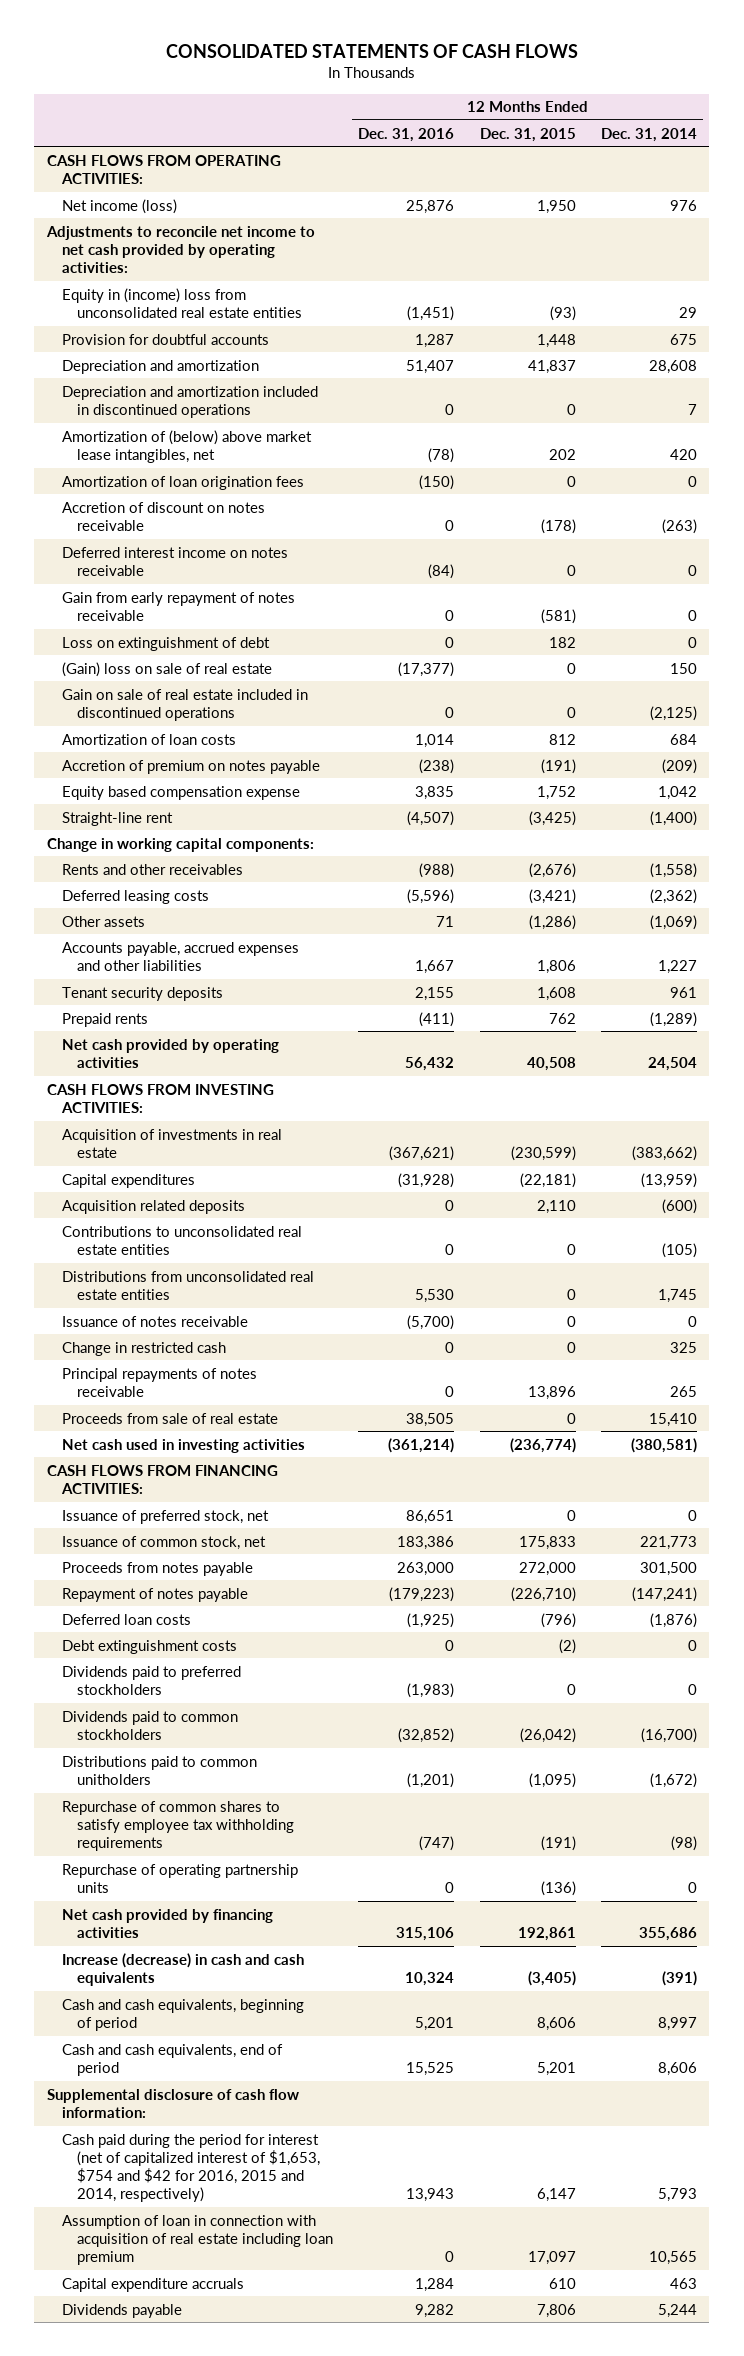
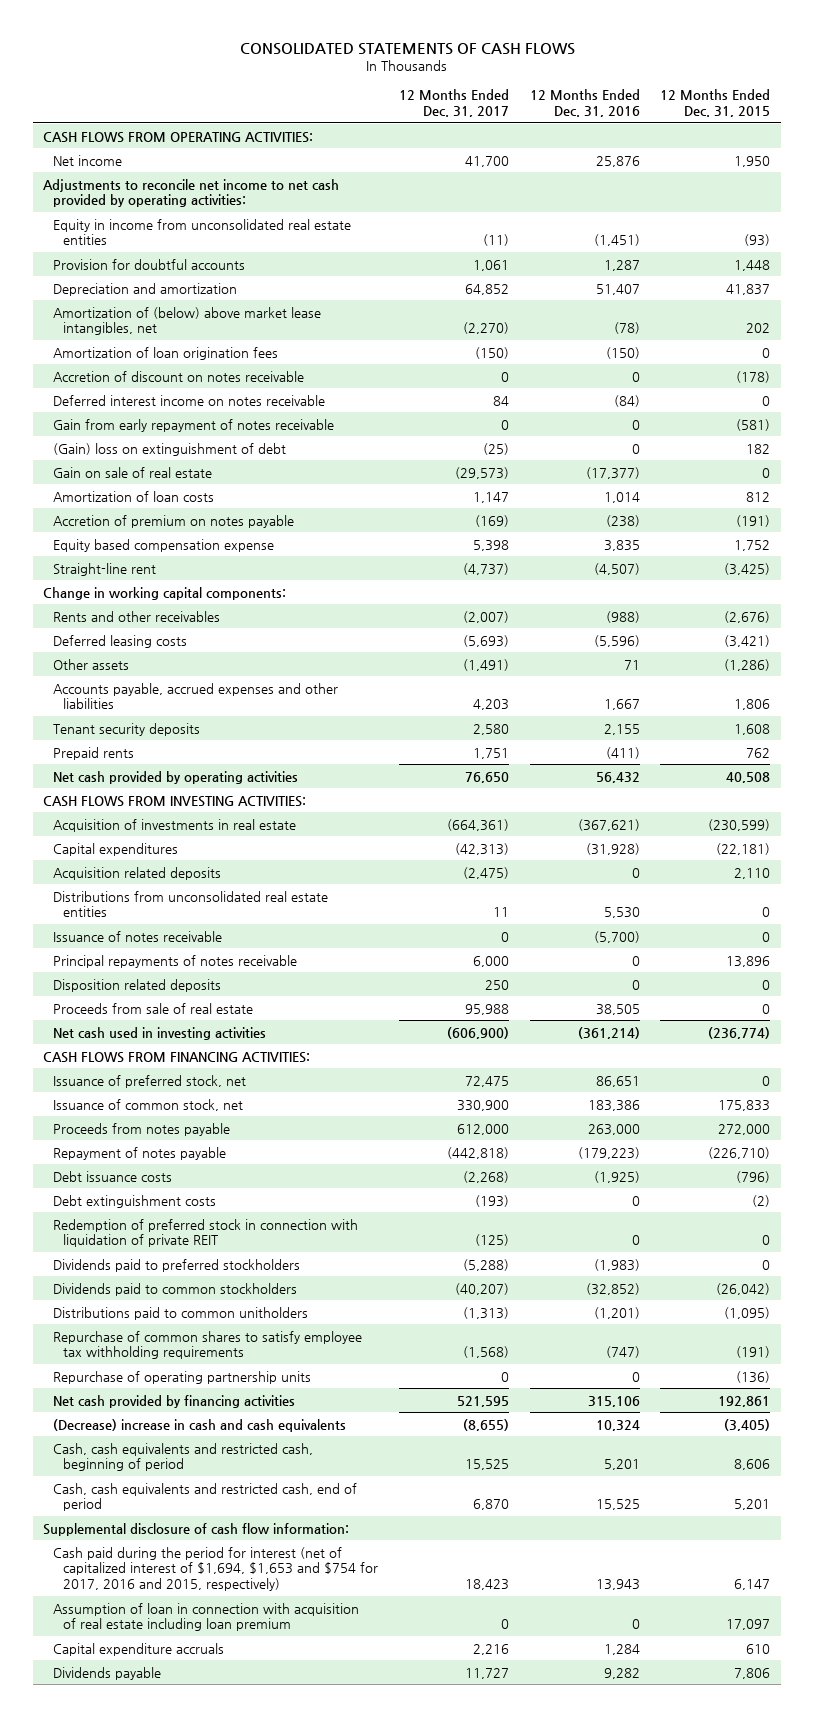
[600,127,697,142] Dec. 31, 2014 -> none
none -> [398,89,509,118] 12 Months Ended Dec. 31, 2017
[61,198,177,214] Net income (loss) -> [53,154,123,166] Net income
[61,287,303,318] Equity in (income) loss from unconsolidated real estate entities -> [53,218,352,246] Equity in income from unconsolidated real estate entities
[61,385,318,418] Depreciation and amortization included in discontinued operations -> none
[61,688,308,721] Gain on sale of real estate included in discontinued operations -> none
[61,636,270,651] Loss on extinguishment of debt -> [53,442,287,456] (Gain) loss on extinguishment of debt
[61,661,272,677] (Gain) loss on sale of real estate -> [53,466,213,478] Gain on sale of real estate
[61,1225,302,1255] Contributions to unconsolidated real estate entities -> none
[61,1341,226,1356] Change in restricted cash -> none
none -> [53,978,222,992] Disposition related deposits
[61,1613,191,1625] Deferred loan costs -> [53,1170,173,1182] Debt issuance costs
none -> [53,1218,359,1248] Redemption of preferred stock in connection with liquidation of private REIT
[61,1952,304,1986] Increase (decrease) in cash and cash equivalents -> [53,1418,347,1432] (Decrease) increase in cash and cash equivalents
[61,1998,304,2031] Cash and cash equivalents, beginning of period -> [53,1442,314,1472] Cash, cash equivalents and restricted cash, beginning of period
[61,2043,283,2076] Cash and cash equivalents, end of period -> [53,1482,358,1512] Cash, cash equivalents and restricted cash, end of period
[61,2133,321,2203] Cash paid during the period for interest (net of capitalized interest of $1,653, $754 and $42 for 2016, 2015 and 2014, respectively) -> [53,1546,379,1592] Cash paid during the period for interest (net of capitalized interest of $1,694, $1,653 and $754 for 2017, 2016 and 2015, respectively)

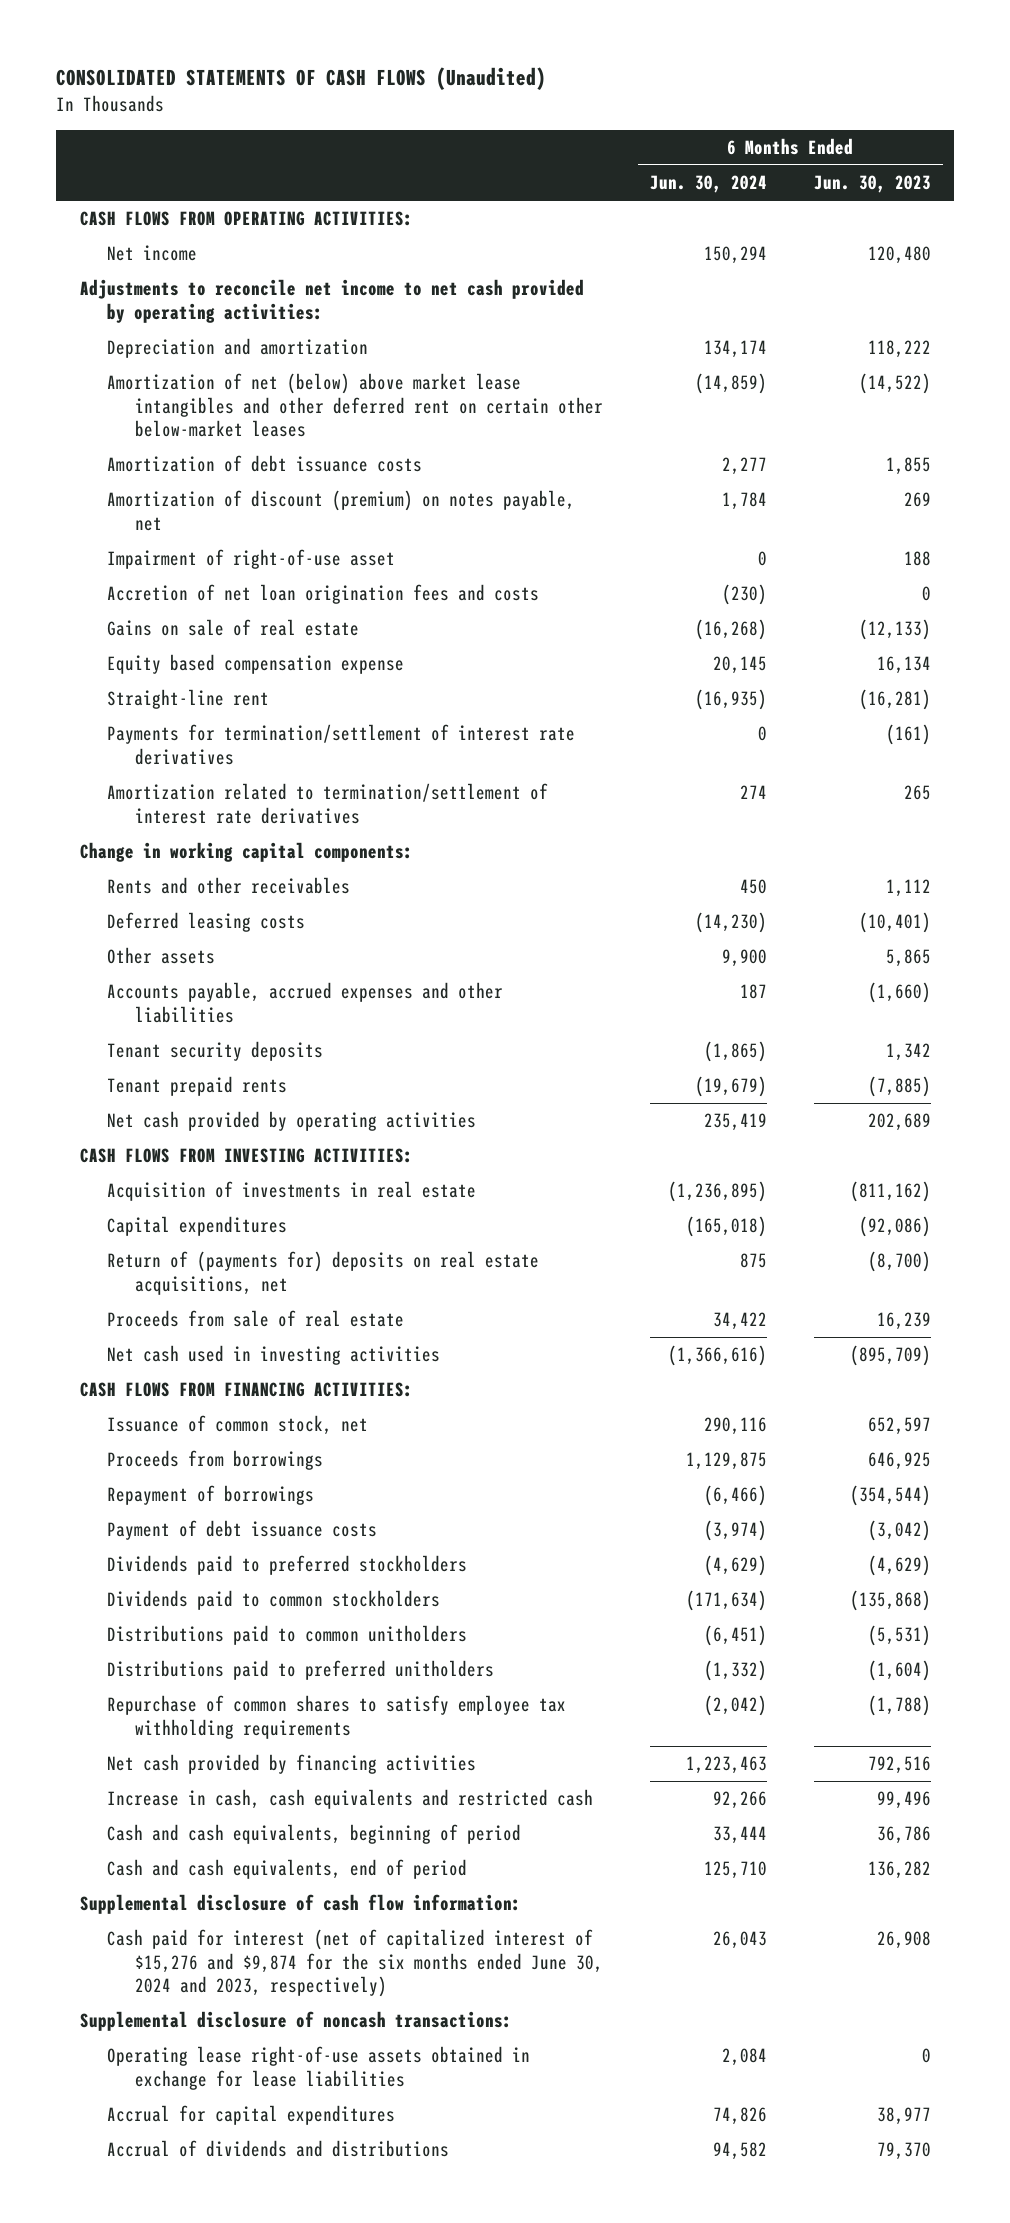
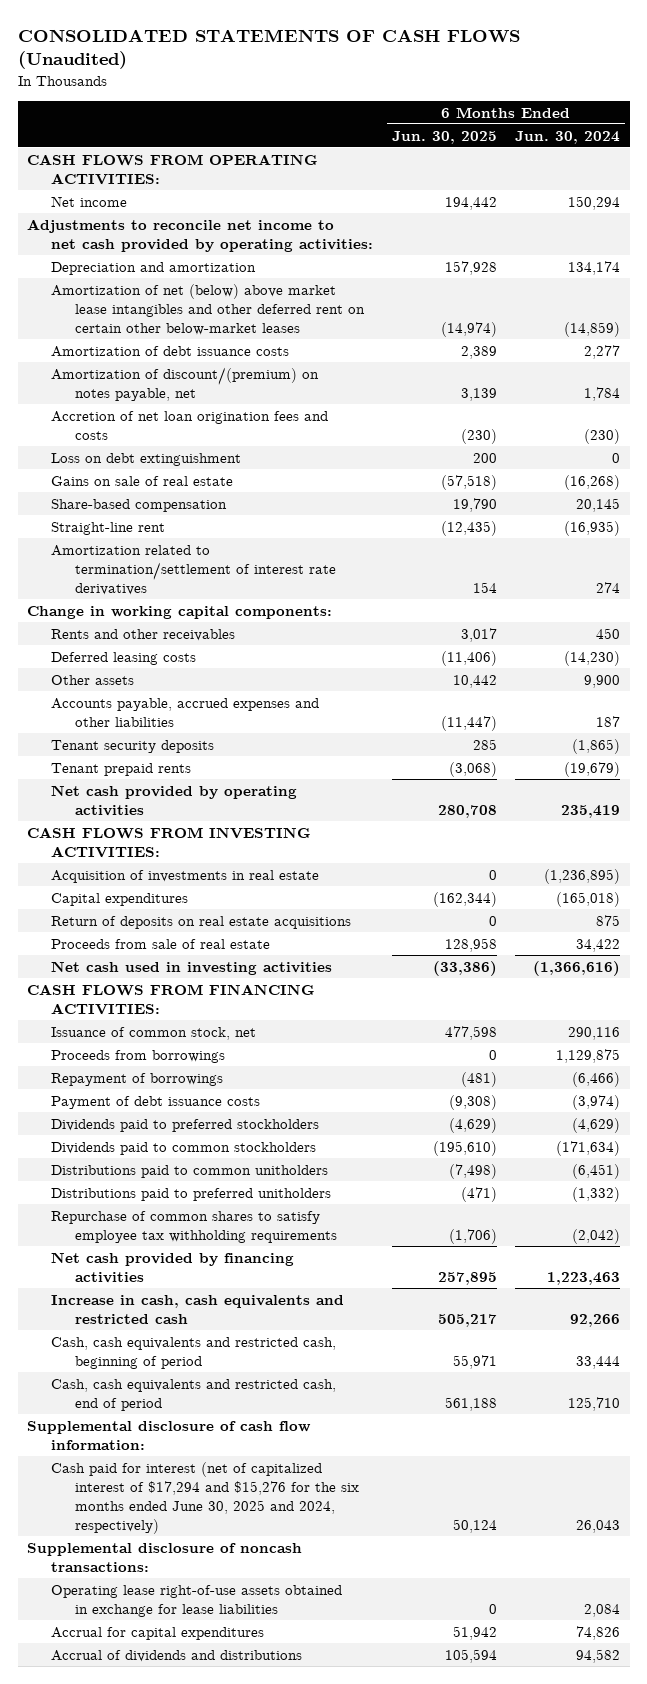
[813,175,931,194] Jun. 30, 2023 -> none
none -> [391,130,497,144] Jun. 30, 2025
[107,549,396,570] Impairment of right-of-use asset -> none
[107,490,576,531] Amortization of discount (premium) on notes payable, net -> [50,366,319,401] Amortization of discount/(premium) on notes payable, net
none -> [50,452,241,466] Loss on debt extinguishment
[107,654,405,675] Equity based compensation expense -> [50,498,227,512] Share-based compensation
[107,724,576,765] Payments for termination/settlement of interest rate derivatives -> none
[107,1251,540,1295] Return of (payments for) deposits on real estate acquisitions, net -> [50,915,351,929] Return of deposits on real estate acquisitions
[107,1824,522,1845] Cash and cash equivalents, beginning of period -> [50,1336,336,1369] Cash, cash equivalents and restricted cash, beginning of period
[107,1859,468,1880] Cash and cash equivalents, end of period -> [50,1378,336,1411] Cash, cash equivalents and restricted cash, end of period
[107,1929,604,1997] Cash paid for interest (net of capitalized interest of $15,276 and $9,874 for the six months ended June 30, 2024 and 2023, respectively) -> [50,1461,359,1534] Cash paid for interest (net of capitalized interest of $17,294 and $15,276 for the six months ended June 30, 2025 and 2024, respectively)

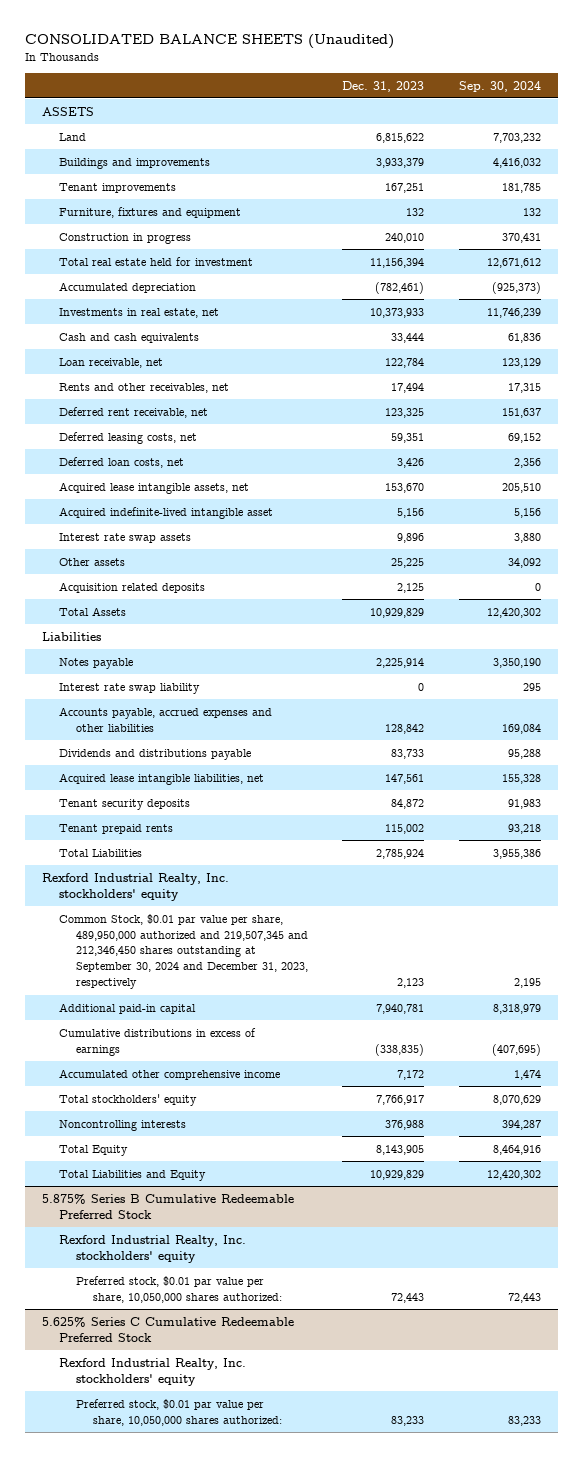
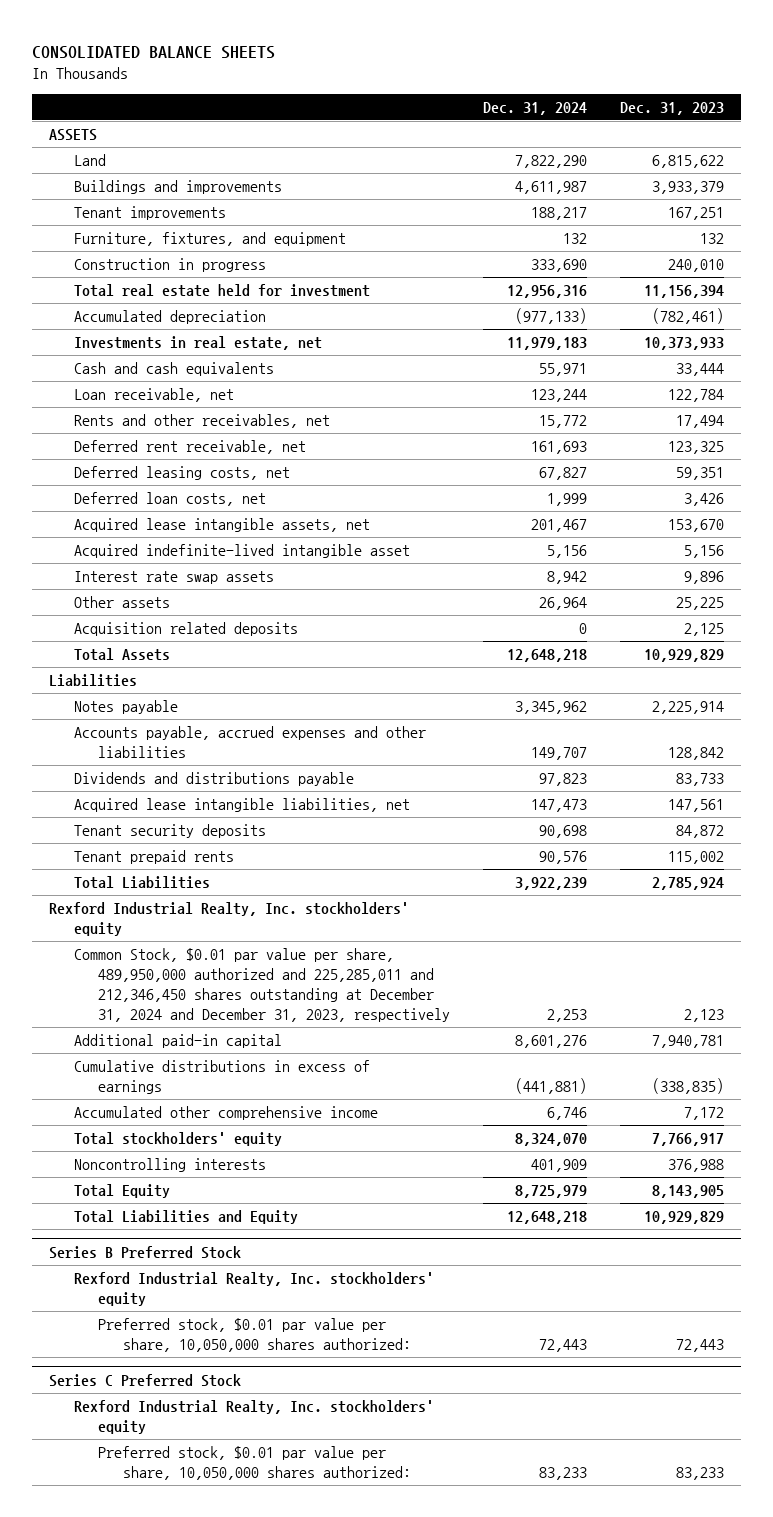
[25,34,395,50] CONSOLIDATED BALANCE SHEETS (Unaudited) -> [32,45,276,59] CONSOLIDATED BALANCE SHEETS
[458,80,541,92] Sep. 30, 2024 -> none
none -> [483,101,588,115] Dec. 31, 2024
[59,206,242,218] Furniture, fixtures and equipment -> [73,232,346,247] Furniture, fixtures, and equipment
[59,682,201,694] Interest rate swap liability -> none
[59,913,309,990] Common Stock, $0.01 par value per share, 489,950,000 authorized and 219,507,345 and 212,346,450 shares outstanding at September 30, 2024 and December 31, 2023, respectively -> [73,948,451,1022] Common Stock, $0.01 par value per share, 489,950,000 authorized and 225,285,011 and 212,346,450 shares outstanding at December 31, 2024 and December 31, 2023, respectively
[42,1193,295,1219] 5.875% Series B Cumulative Redeemable Preferred Stock -> [48,1246,241,1260] Series B Preferred Stock
[42,1316,295,1342] 5.625% Series C Cumulative Redeemable Preferred Stock -> [48,1374,241,1388] Series C Preferred Stock

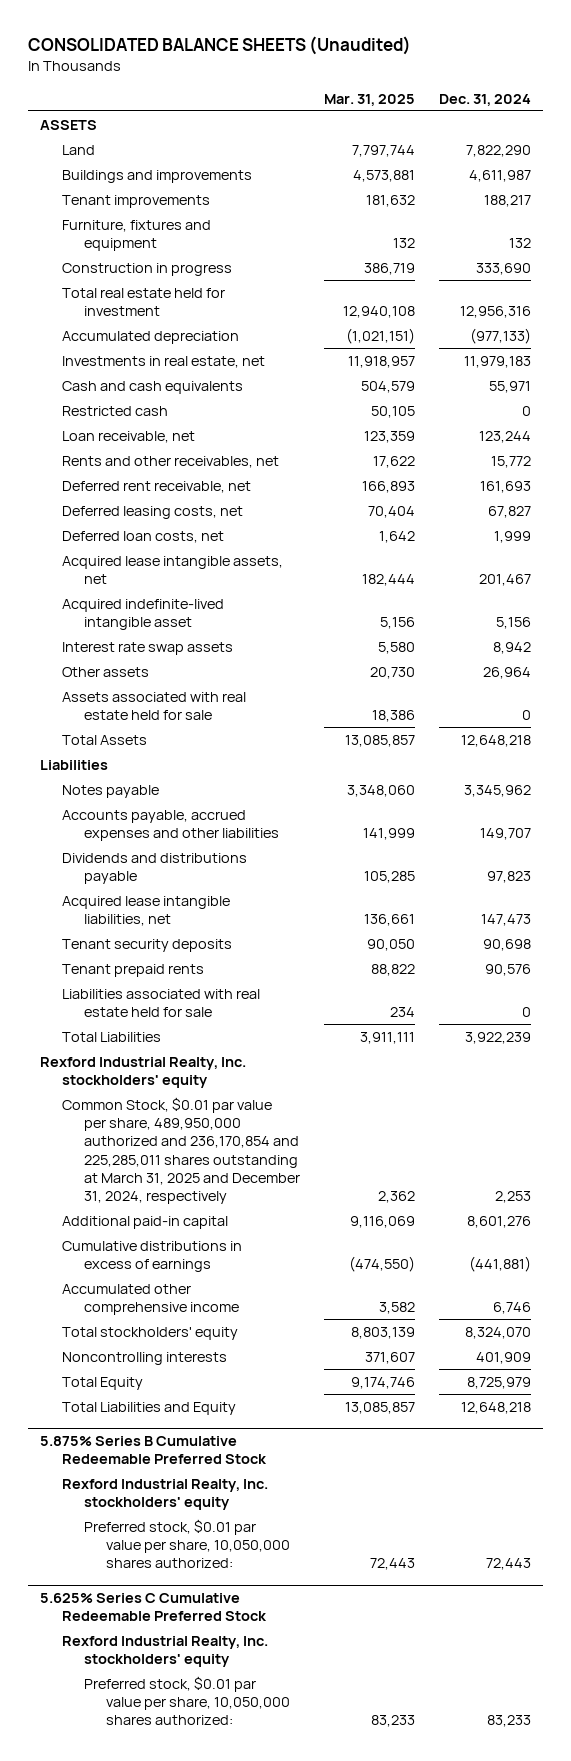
[32,45,276,59] CONSOLIDATED BALANCE SHEETS -> [28,36,412,56] CONSOLIDATED BALANCE SHEETS (Unaudited)
[620,101,725,115] Dec. 31, 2023 -> none
none -> [323,93,415,106] Mar. 31, 2025
[73,232,346,247] Furniture, fixtures, and equipment -> [62,219,212,252] Furniture, fixtures and equipment
none -> [62,405,169,416] Restricted cash
[73,622,298,637] Acquisition related deposits -> none
none -> [62,691,247,721] Assets associated with real estate held for sale
none -> [62,988,261,1018] Liabilities associated with real estate held for sale
[73,948,451,1022] Common Stock, $0.01 par value per share, 489,950,000 authorized and 225,285,011 and 212,346,450 shares outstanding at December 31, 2024 and December 31, 2023, respectively -> [62,1096,300,1205] Common Stock, $0.01 par value per share, 489,950,000 authorized and 236,170,854 and 225,285,011 shares outstanding at March 31, 2025 and December 31, 2024, respectively
[48,1246,241,1260] Series B Preferred Stock -> [40,1436,268,1465] 5.875% Series B Cumulative Redeemable Preferred Stock
[48,1374,241,1388] Series C Preferred Stock -> [40,1593,268,1622] 5.625% Series C Cumulative Redeemable Preferred Stock

